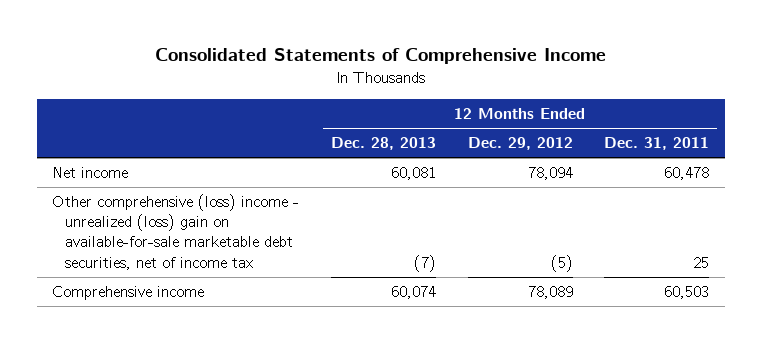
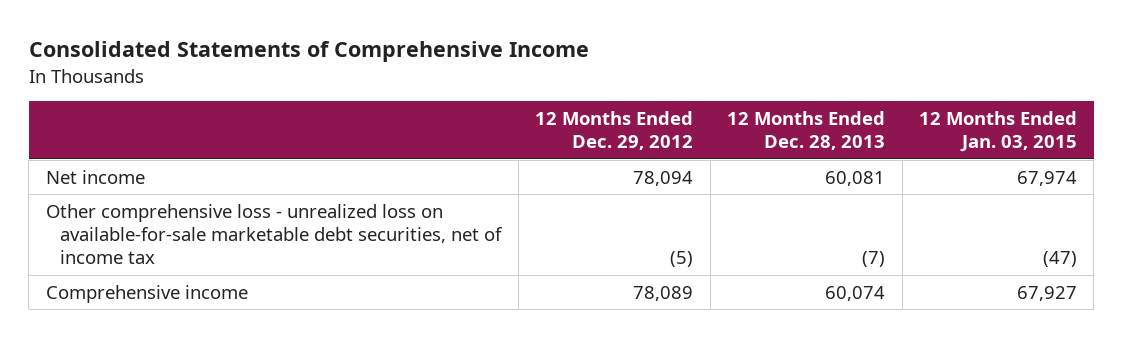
[604,137,710,151] Dec. 31, 2011 -> none
none -> [918,110,1077,153] 12 Months Ended Jan. 03, 2015
[52,194,300,270] Other comprehensive (loss) income - unrealized (loss) gain on available-for-sale marketable debt securities, net of income tax -> [45,203,504,265] Other comprehensive loss - unrealized loss on available-for-sale marketable debt securities, net of income tax

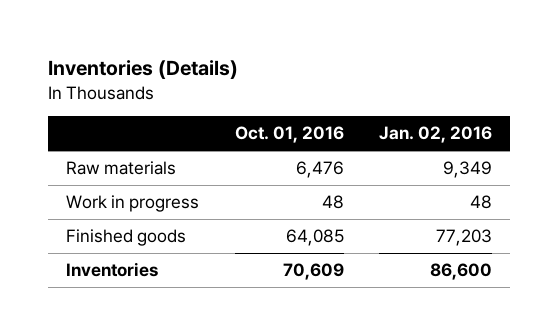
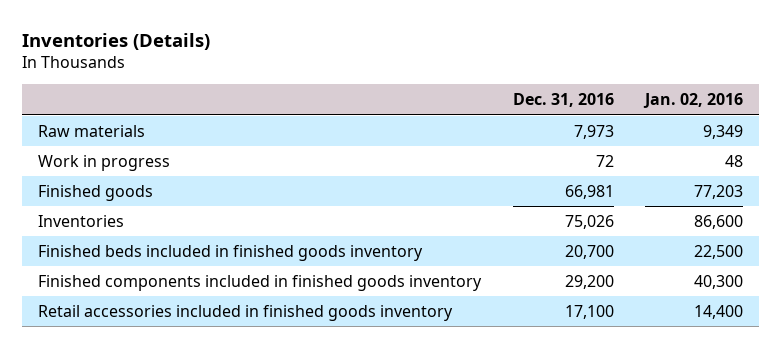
[234,126,344,144] Oct. 01, 2016 -> none
none -> [512,93,614,108] Dec. 31, 2016
none -> [38,244,424,261] Finished beds included in finished goods inventory
none -> [38,274,483,291] Finished components included in finished goods inventory
none -> [38,304,454,321] Retail accessories included in finished goods inventory

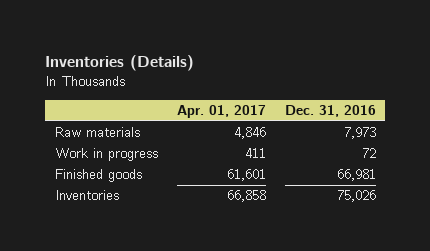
[643,93,744,109] Jan. 02, 2016 -> none
none -> [176,105,266,119] Apr. 01, 2017
[38,244,424,261] Finished beds included in finished goods inventory -> none
[38,274,483,291] Finished components included in finished goods inventory -> none
[38,304,454,321] Retail accessories included in finished goods inventory -> none

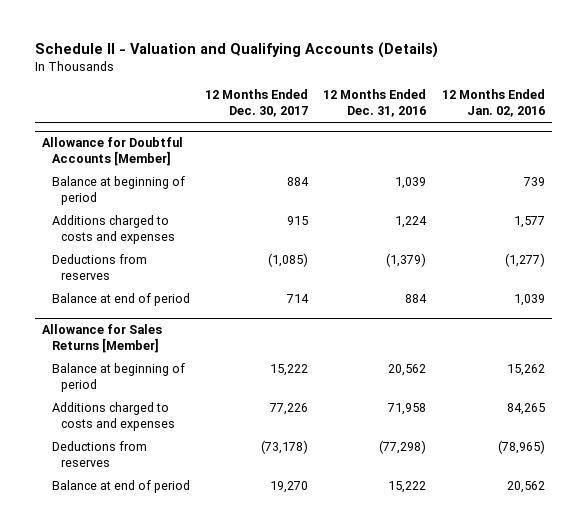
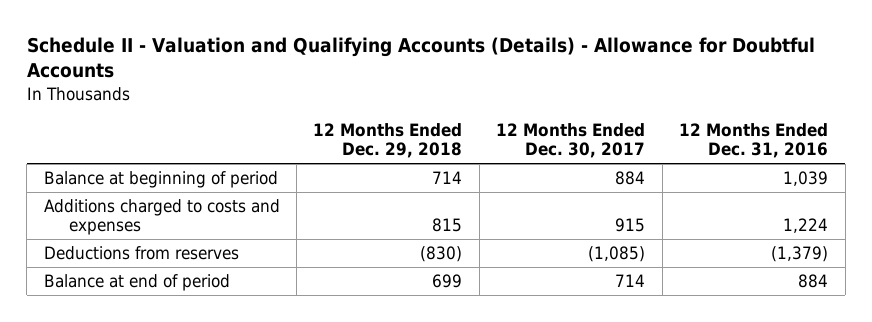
[34,42,438,59] Schedule II - Valuation and Qualifying Accounts (Details) -> [26,36,815,79] Schedule II - Valuation and Qualifying Accounts (Details) - Allowance for Doubtful Accounts
[441,89,545,118] 12 Months Ended Jan. 02, 2016 -> none
none -> [313,122,463,159] 12 Months Ended Dec. 29, 2018
[42,136,184,166] Allowance for Doubtful Accounts [Member] -> none
[42,323,163,353] Allowance for Sales Returns [Member] -> none
[51,362,185,392] Balance at beginning of period -> none
[51,401,176,431] Additions charged to costs and expenses -> none
[51,440,147,467] Deductions from reserves -> none
[51,479,190,493] Balance at end of period -> none

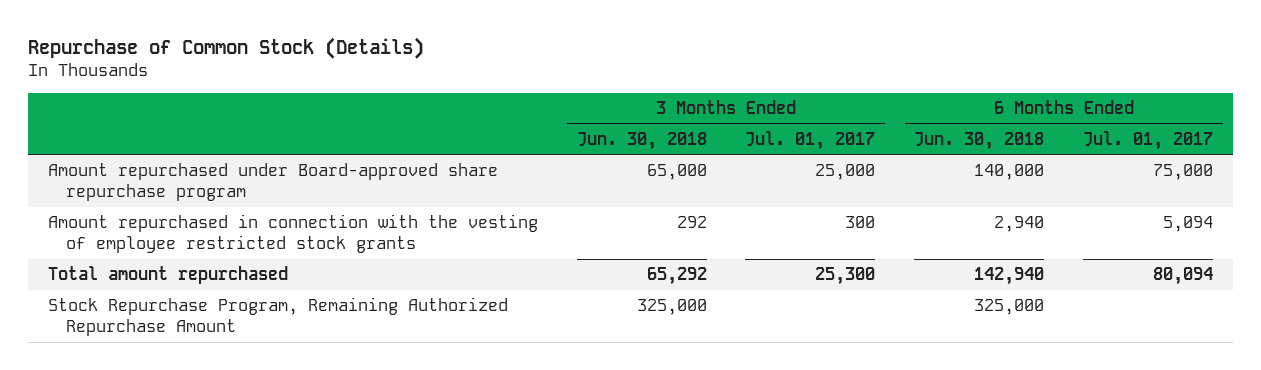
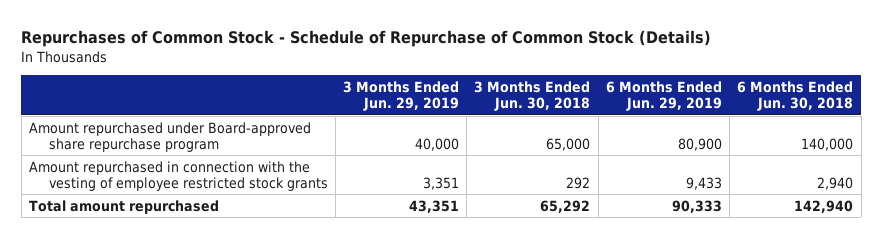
[28,37,425,60] Repurchase of Common Stock (Details) -> [21,29,712,47] Repurchases of Common Stock - Schedule of Repurchase of Common Stock (Details)
[745,130,876,150] Jul. 01, 2017 -> none
[1083,130,1214,150] Jul. 01, 2017 -> none
none -> [342,81,459,112] 3 Months Ended Jun. 29, 2019
none -> [605,81,722,112] 6 Months Ended Jun. 29, 2019
[47,297,508,337] Stock Repurchase Program, Remaining Authorized Repurchase Amount -> none

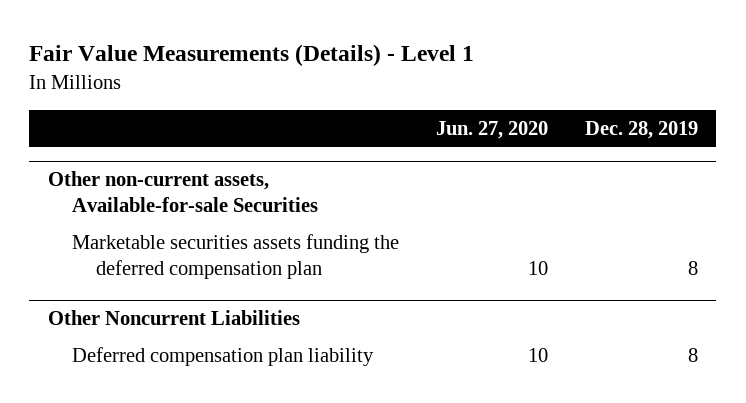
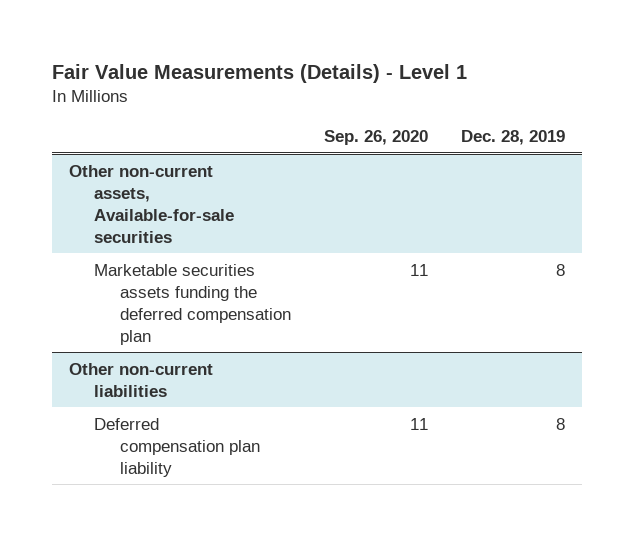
[436,120,549,139] Jun. 27, 2020 -> none
none -> [324,129,429,145] Sep. 26, 2020
[47,171,319,213] Other non-current assets, Available-for-sale Securities -> [68,164,235,243] Other non-current assets, Available-for-sale securities
[47,310,300,326] Other Noncurrent Liabilities -> [68,362,213,397] Other non-current liabilities

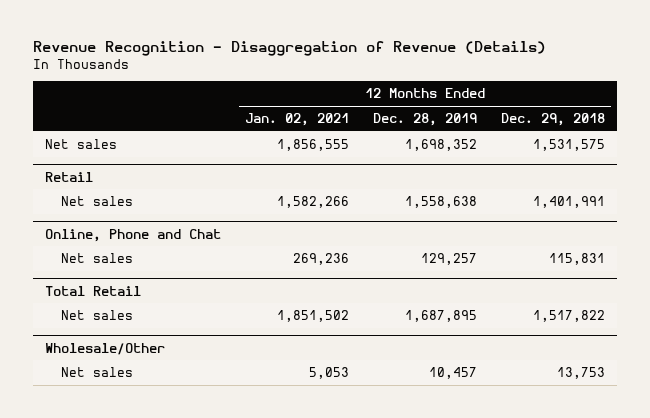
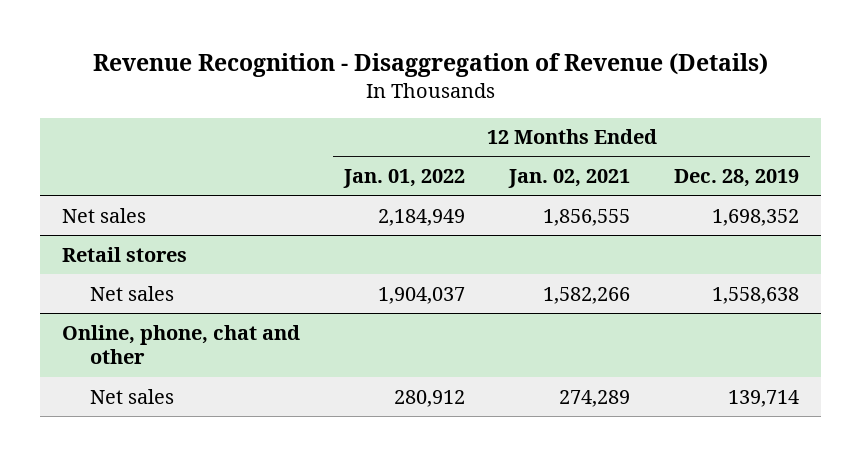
[501,113,606,127] Dec. 29, 2018 -> none
none -> [343,169,466,189] Jan. 01, 2022
[45,171,94,182] Retail -> [62,246,188,262] Retail stores
[45,285,142,296] Total Retail -> none
[61,310,134,321] Net sales -> none
[45,342,166,355] Wholesale/Other -> none
[61,367,134,378] Net sales -> none
[45,228,222,242] Online, Phone and Chat -> [62,324,301,365] Online, phone, chat and other
[293,253,350,266] 269,236 -> [559,389,631,407] 274,289
[421,253,478,266] 129,257 -> [728,389,800,407] 139,714

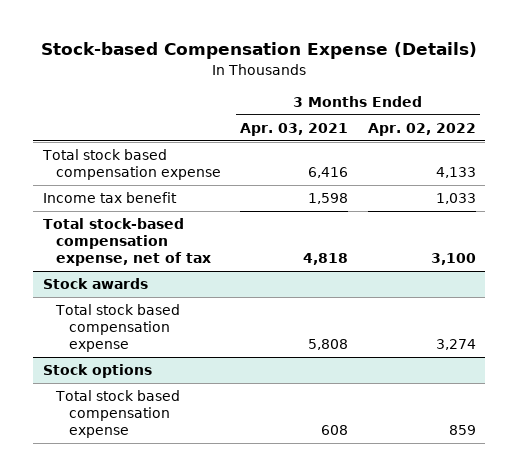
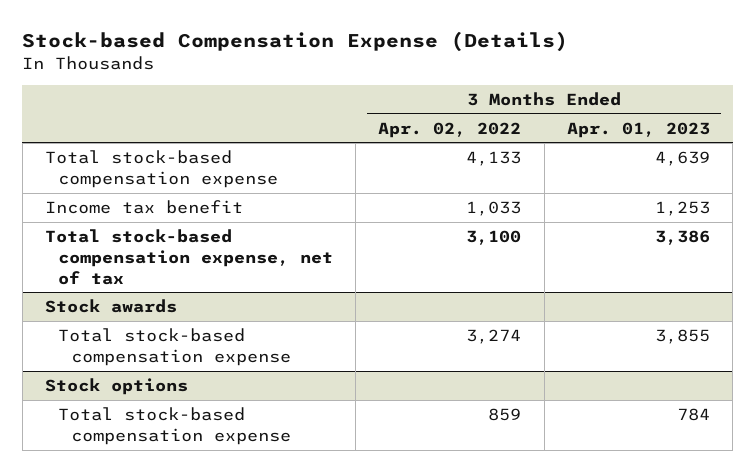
[240,122,349,136] Apr. 03, 2021 -> none
none -> [566,121,710,138] Apr. 01, 2023
[41,149,222,181] Total stock based compensation expense -> [45,149,279,188] Total stock-based compensation expense
[55,304,181,353] Total stock based compensation expense -> [58,327,291,366] Total stock-based compensation expense
[55,390,181,439] Total stock based compensation expense -> [58,406,291,445] Total stock-based compensation expense

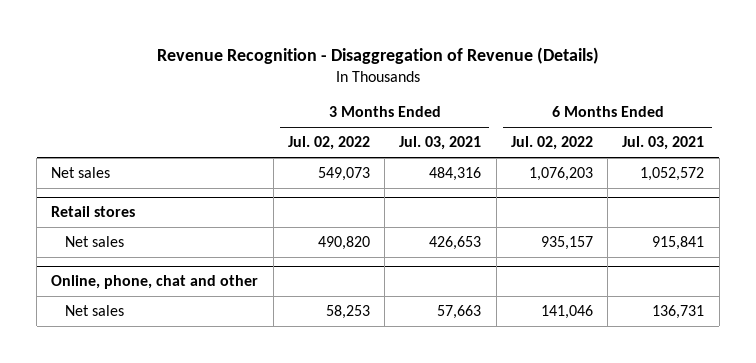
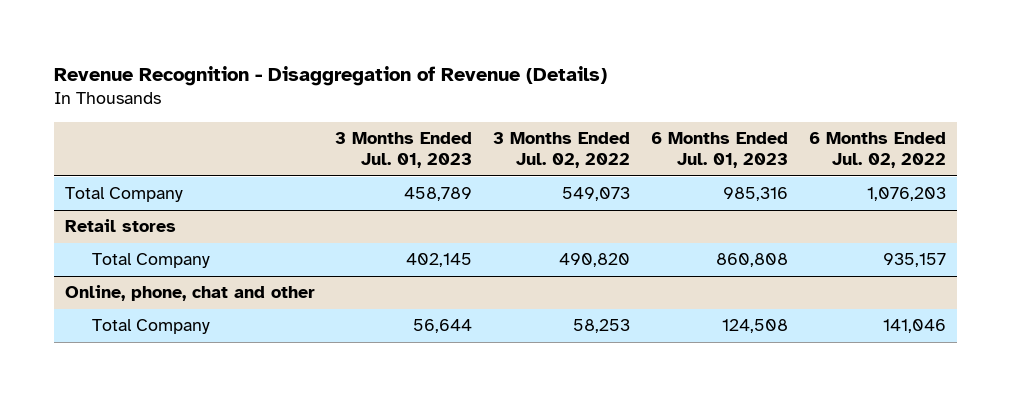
[399,136,482,151] Jul. 03, 2021 -> none
[622,136,705,151] Jul. 03, 2021 -> none
none -> [335,132,473,168] 3 Months Ended Jul. 01, 2023
none -> [651,132,789,168] 6 Months Ended Jul. 01, 2023
[51,167,111,179] Net sales -> [64,187,183,203] Total Company
[65,236,125,248] Net sales -> [91,253,210,269] Total Company
[65,305,125,317] Net sales -> [91,319,210,335] Total Company

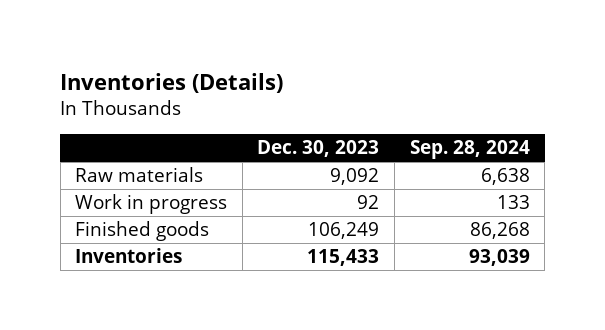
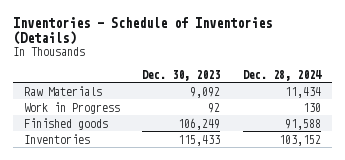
[60,72,284,93] Inventories (Details) -> [12,17,272,46] Inventories - Schedule of Inventories (Details)
[409,140,530,160] Sep. 28, 2024 -> none
none -> [242,69,322,81] Dec. 28, 2024
[75,167,204,183] Raw materials -> [24,85,103,96] Raw Materials
[75,194,228,215] Work in progress -> [24,101,121,114] Work in Progress

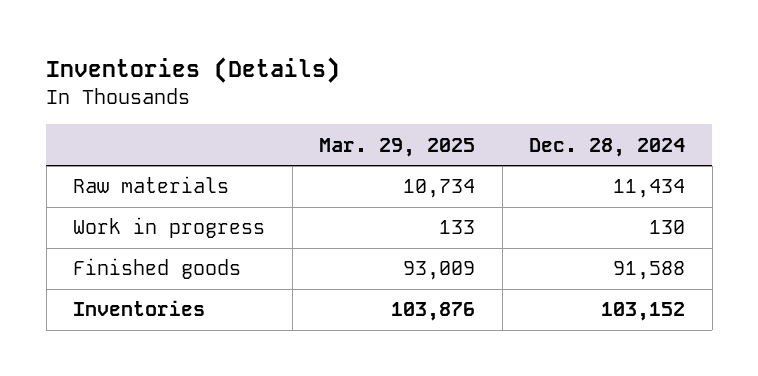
[12,17,272,46] Inventories - Schedule of Inventories (Details) -> [46,57,341,84] Inventories (Details)
[142,69,221,81] Dec. 30, 2023 -> none
none -> [319,137,476,157] Mar. 29, 2025
[24,85,103,96] Raw Materials -> [73,176,230,194] Raw materials
[24,101,121,114] Work in Progress -> [73,217,266,239] Work in progress

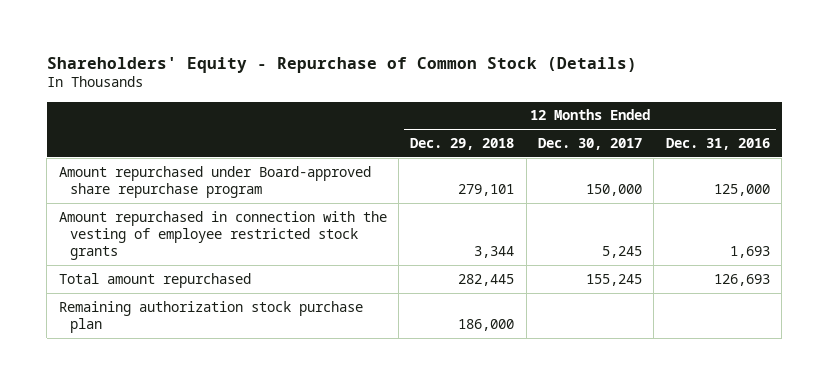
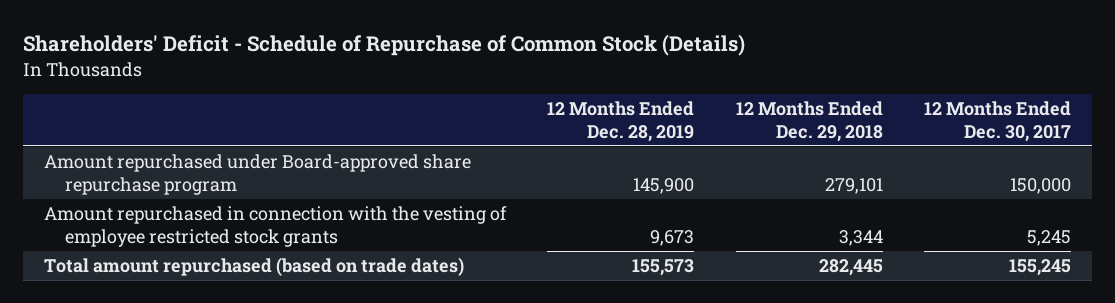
[46,56,637,73] Shareholders' Equity - Repurchase of Common Stock (Details) -> [23,34,746,57] Shareholders' Deficit - Schedule of Repurchase of Common Stock (Details)
[665,138,770,151] Dec. 31, 2016 -> none
none -> [547,100,695,142] 12 Months Ended Dec. 28, 2019
[58,300,363,333] Remaining authorization stock purchase plan -> none
[58,272,251,288] Total amount repurchased -> [44,257,465,277] Total amount repurchased (based on trade dates)

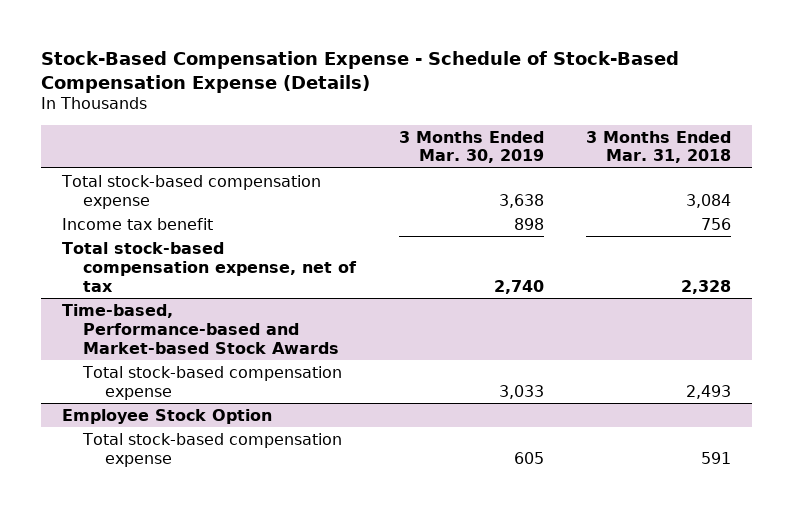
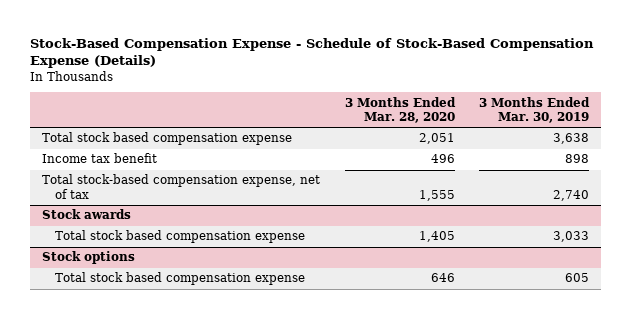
[585,130,731,164] 3 Months Ended Mar. 31, 2018 -> none
none -> [344,96,456,124] 3 Months Ended Mar. 28, 2020
[60,174,321,209] Total stock-based compensation expense -> [42,132,293,146] Total stock based compensation expense
[61,303,340,354] Time-based, Performance-based and Market-based Stock Awards -> [42,209,132,220] Stock awards
[82,365,343,400] Total stock-based compensation expense -> [55,230,306,244] Total stock based compensation expense
[61,408,272,424] Employee Stock Option -> [42,251,136,265] Stock options
[82,432,343,467] Total stock-based compensation expense -> [55,272,306,286] Total stock based compensation expense

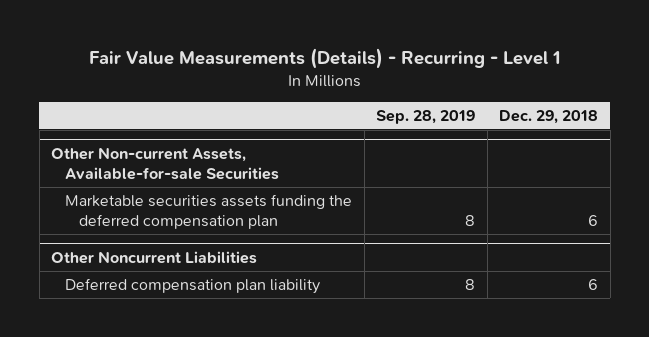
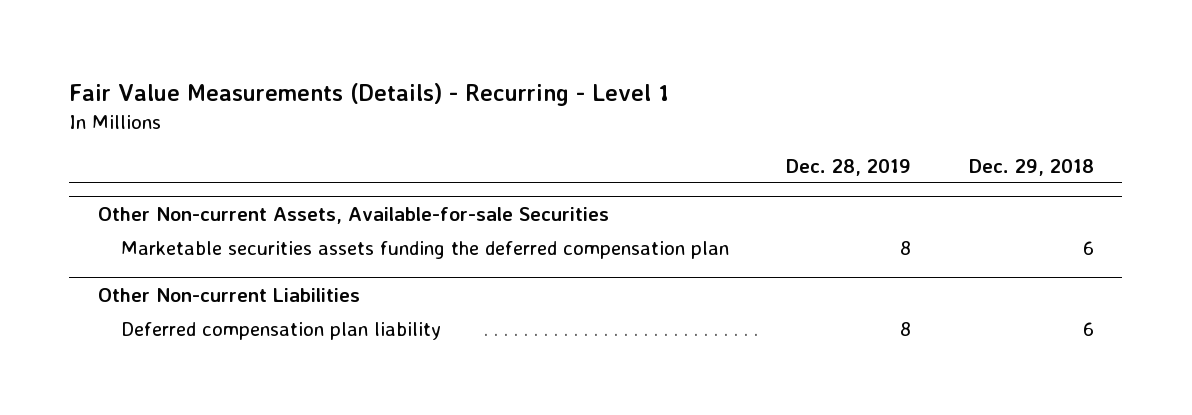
[376,109,476,124] Sep. 28, 2019 -> none
none -> [786,159,912,177] Dec. 28, 2019
[51,250,258,264] Other Noncurrent Liabilities -> [97,287,360,302] Other Non-current Liabilities

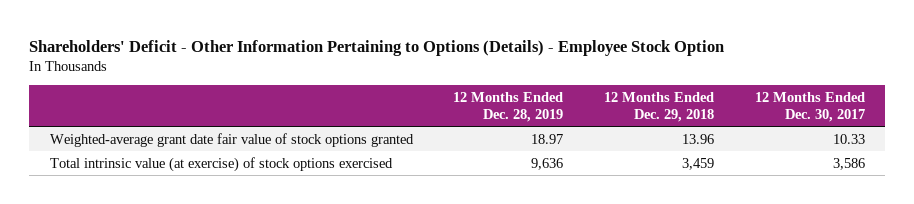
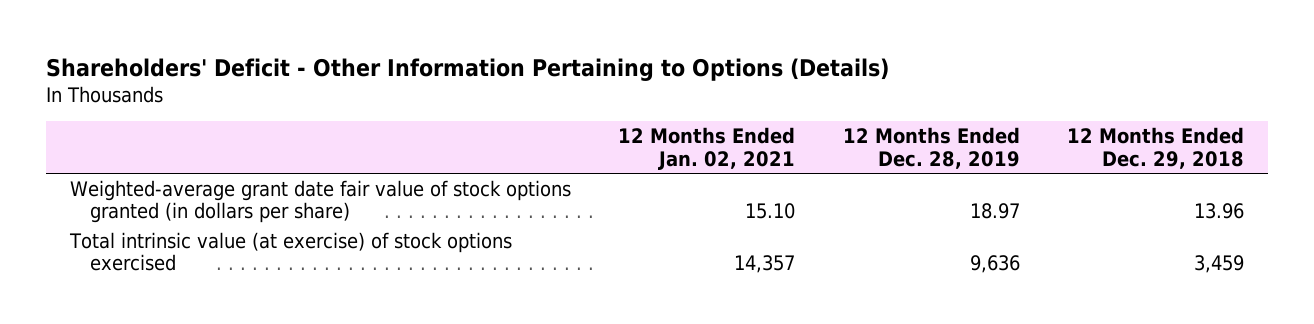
[29,39,725,56] Shareholders' Deficit - Other Information Pertaining to Options (Details) - Employee Stock Option -> [45,57,889,81] Shareholders' Deficit - Other Information Pertaining to Options (Details)
[754,92,865,122] 12 Months Ended Dec. 30, 2017 -> none
none -> [618,127,796,170] 12 Months Ended Jan. 02, 2021
[49,132,414,147] Weighted-average grant date fair value of stock options granted -> [69,179,571,224] Weighted-average grant date fair value of stock options granted (in dollars per share)

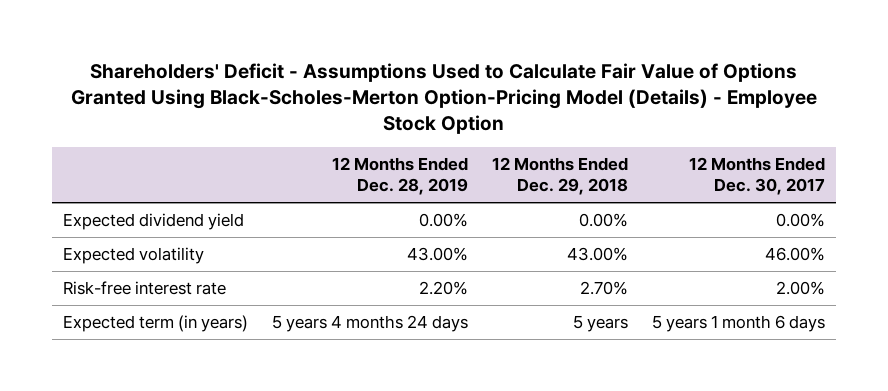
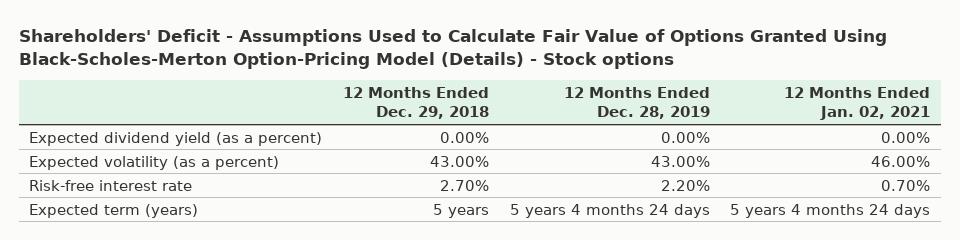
[70,62,817,135] Shareholders' Deficit - Assumptions Used to Calculate Fair Value of Options Granted Using Black-Scholes-Merton Option-Pricing Model (Details) - Employee Stock Option -> [19,29,888,70] Shareholders' Deficit - Assumptions Used to Calculate Fair Value of Options Granted Using Black-Scholes-Merton Option-Pricing Model (Details) - Stock options
[688,157,825,196] 12 Months Ended Dec. 30, 2017 -> none
none -> [784,87,931,121] 12 Months Ended Jan. 02, 2021
[63,213,245,231] Expected dividend yield -> [29,131,323,146] Expected dividend yield (as a percent)
[63,247,205,265] Expected volatility -> [29,155,280,170] Expected volatility (as a percent)
[63,315,249,333] Expected term (in years) -> [29,203,199,218] Expected term (years)

